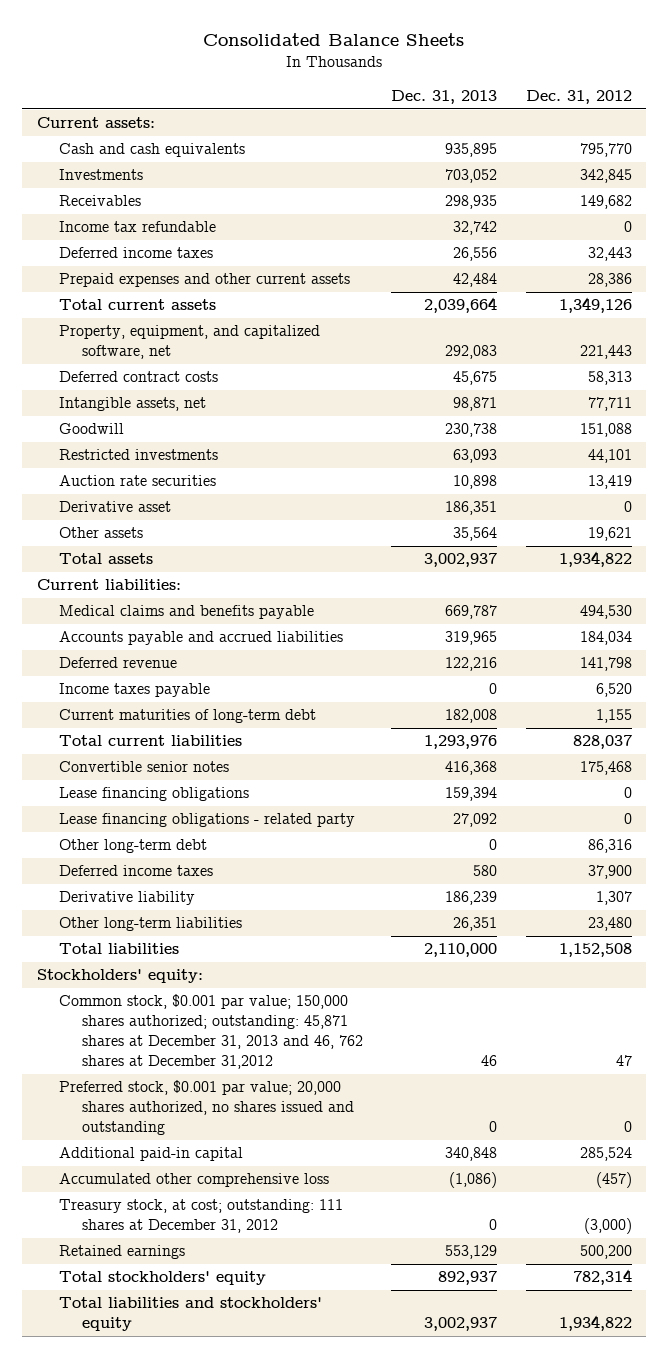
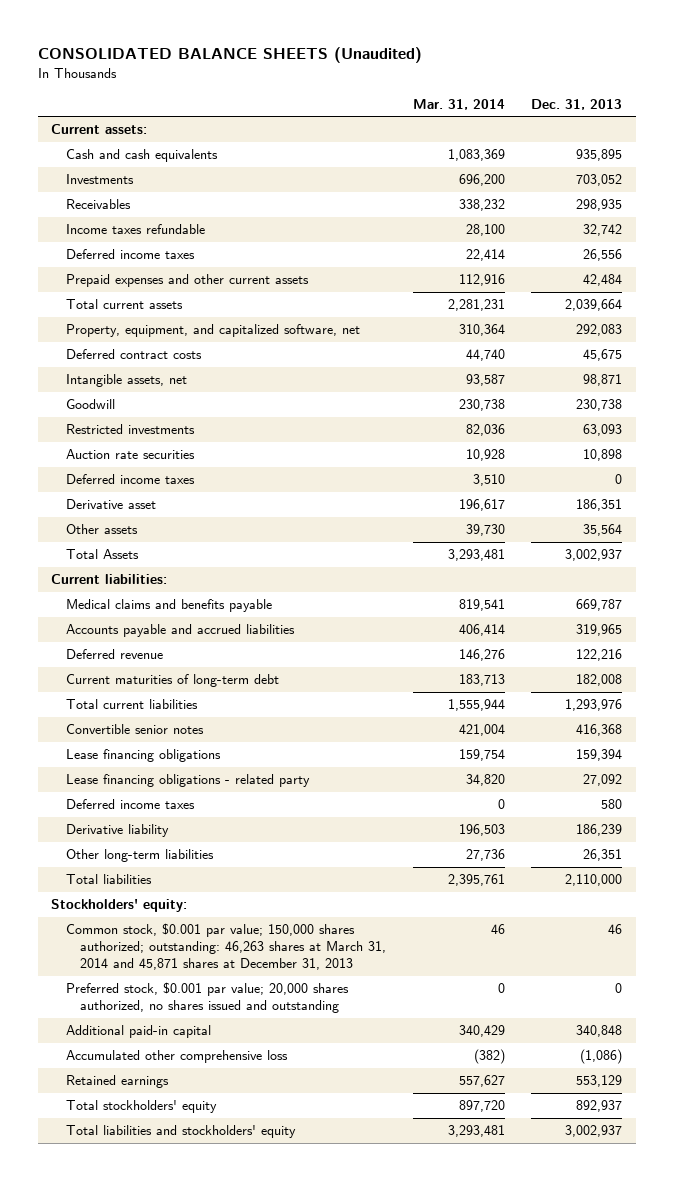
[203,33,465,47] Consolidated Balance Sheets -> [37,47,422,64] CONSOLIDATED BALANCE SHEETS (Unaudited)
[525,90,632,105] Dec. 31, 2012 -> none
none -> [412,98,505,110] Mar. 31, 2014
[59,221,217,233] Income tax refundable -> [65,224,205,235] Income taxes refundable
none -> [65,474,195,485] Deferred income taxes
[59,553,154,565] Total assets -> [65,549,139,560] Total Assets
[59,683,211,698] Income taxes payable -> none
[59,839,208,854] Other long-term debt -> none
[59,994,363,1070] Common stock, $0.001 par value; 150,000 shares authorized; outstanding: 45,871 shares at December 31, 2013 and 46, 762 shares at December 31,2012 -> [65,923,386,971] Common stock, $0.001 par value; 150,000 shares authorized; outstanding: 46,263 shares at March 31, 2014 and 45,871 shares at December 31, 2013
[59,1199,344,1234] Treasury stock, at cost; outstanding: 111 shares at December 31, 2012 -> none

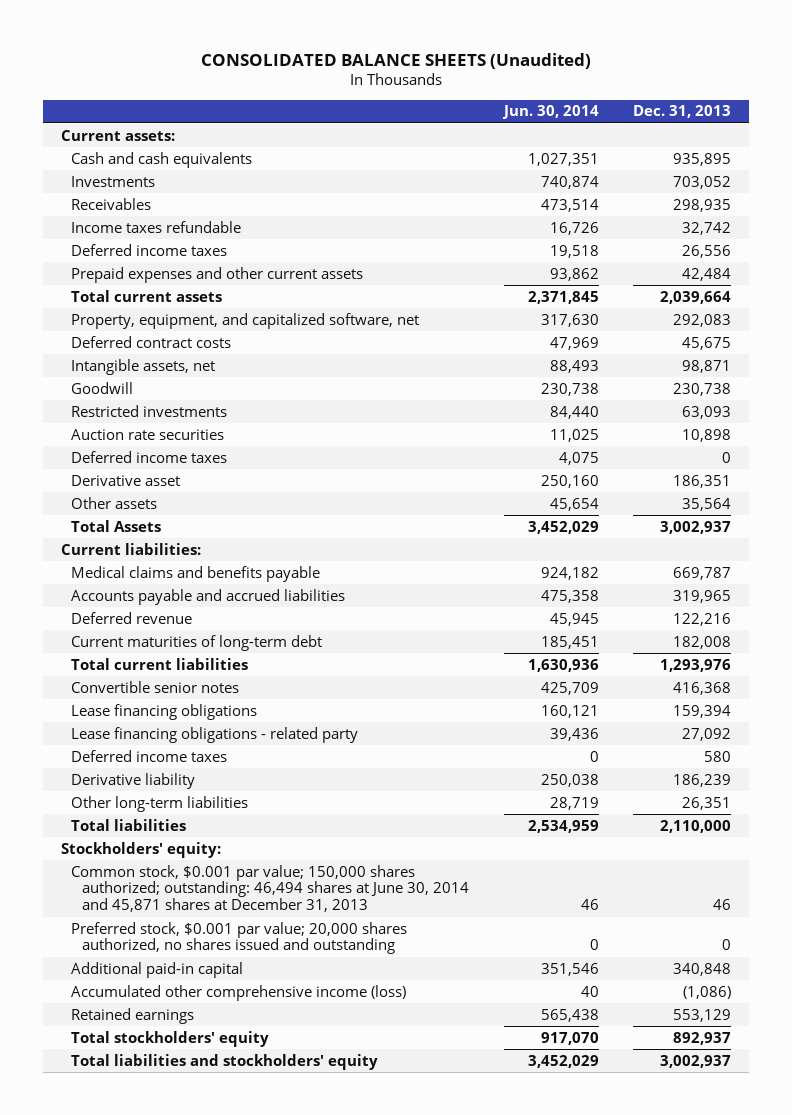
[412,98,505,110] Mar. 31, 2014 -> none
none -> [501,105,599,120] Jun. 30, 2014
[65,923,386,971] Common stock, $0.001 par value; 150,000 shares authorized; outstanding: 46,263 shares at March 31, 2014 and 45,871 shares at December 31, 2013 -> [71,864,469,913] Common stock, $0.001 par value; 150,000 shares authorized; outstanding: 46,494 shares at June 30, 2014 and 45,871 shares at December 31, 2013
[65,1050,288,1064] Accumulated other comprehensive loss -> [71,984,407,1001] Accumulated other comprehensive income (loss)

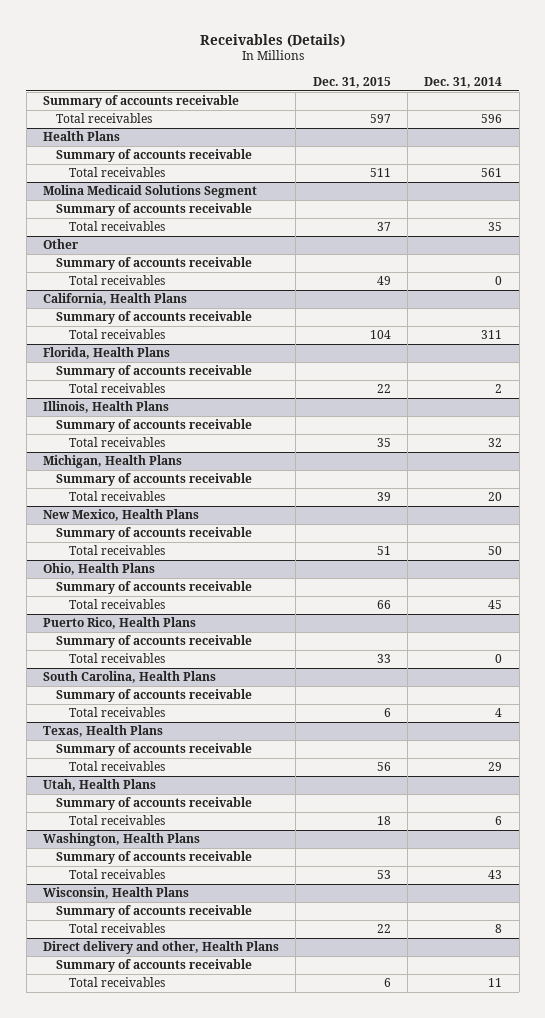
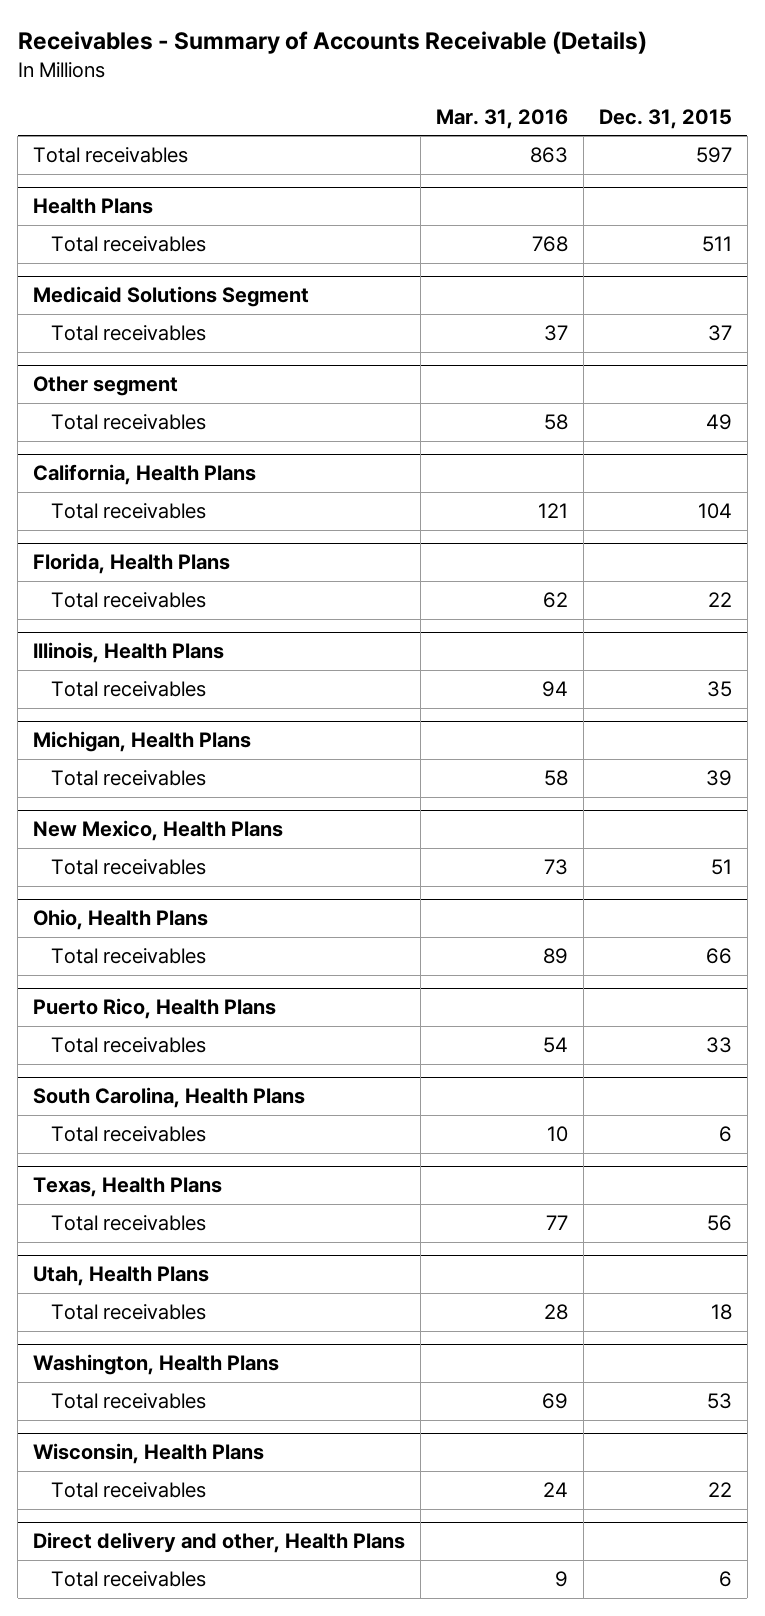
[199,33,345,47] Receivables (Details) -> [17,31,647,55] Receivables - Summary of Accounts Receivable (Details)
[424,76,503,88] Dec. 31, 2014 -> none
none -> [436,108,569,129] Mar. 31, 2016
[43,95,240,109] Summary of accounts receivable -> none
[55,149,252,163] Summary of accounts receivable -> none
[55,203,252,217] Summary of accounts receivable -> none
[43,185,258,199] Molina Medicaid Solutions Segment -> [33,286,310,308] Medicaid Solutions Segment
[55,257,252,271] Summary of accounts receivable -> none
[43,239,80,250] Other -> [33,376,179,397] Other segment
[55,311,252,325] Summary of accounts receivable -> none
[55,365,252,379] Summary of accounts receivable -> none
[55,419,252,433] Summary of accounts receivable -> none
[55,473,252,487] Summary of accounts receivable -> none
[55,527,252,541] Summary of accounts receivable -> none
[55,581,252,595] Summary of accounts receivable -> none
[55,635,252,649] Summary of accounts receivable -> none
[55,689,252,703] Summary of accounts receivable -> none
[55,743,252,757] Summary of accounts receivable -> none
[55,797,252,811] Summary of accounts receivable -> none
[55,851,252,865] Summary of accounts receivable -> none
[55,905,252,919] Summary of accounts receivable -> none
[55,959,252,973] Summary of accounts receivable -> none

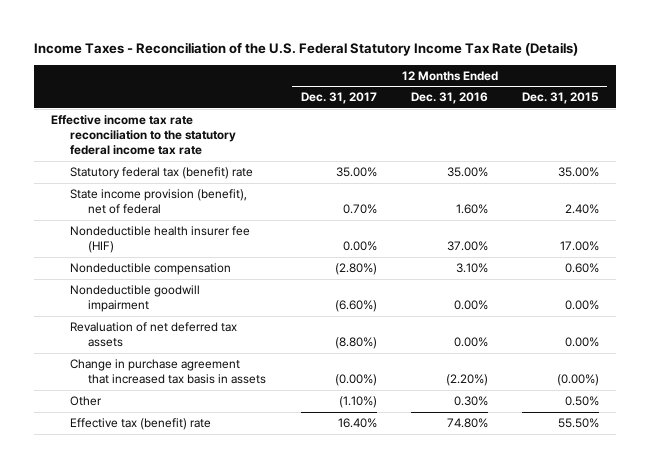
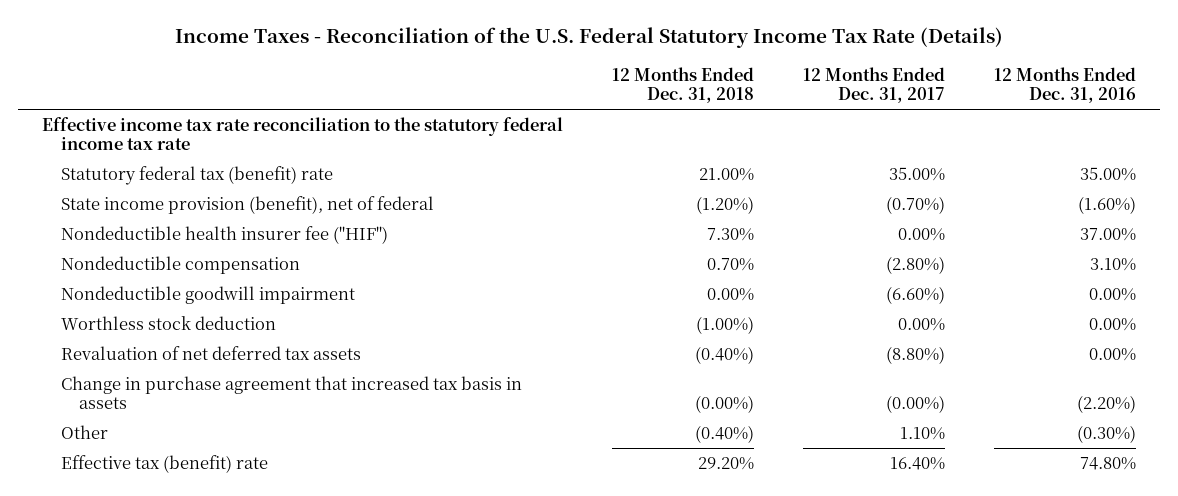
[521,92,599,105] Dec. 31, 2015 -> none
none -> [611,66,754,103] 12 Months Ended Dec. 31, 2018
[342,204,377,215] 0.70% -> [885,196,945,215] (0.70%)
[455,204,488,215] 1.60% -> [1077,196,1136,215] (1.60%)
[69,225,250,254] Nondeductible health insurer fee (HIF) -> [60,226,388,245] Nondeductible health insurer fee ("HIF")
none -> [60,316,276,331] Worthless stock deduction
[338,395,377,408] (1.10%) -> [899,427,945,441] 1.10%
[453,395,488,406] 0.30% -> [1076,425,1136,444] (0.30%)

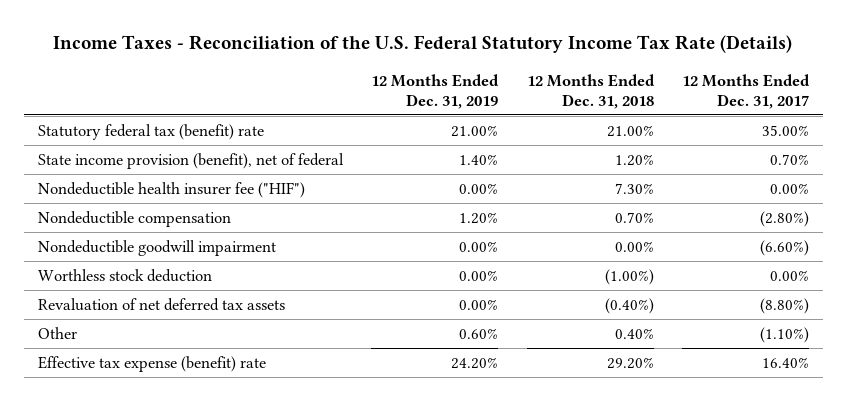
[993,66,1136,103] 12 Months Ended Dec. 31, 2016 -> none
none -> [371,73,500,109] 12 Months Ended Dec. 31, 2019
[42,117,564,151] Effective income tax rate reconciliation to the statutory federal income tax rate -> none
[695,196,754,215] (1.20%) -> [614,153,654,166] 1.20%
[885,196,945,215] (0.70%) -> [769,153,809,165] 0.70%
[60,376,522,410] Change in purchase agreement that increased tax basis in assets -> none
[694,425,754,444] (0.40%) -> [614,327,654,339] 0.40%
[899,427,945,441] 1.10% -> [759,326,809,343] (1.10%)
[60,455,268,474] Effective tax (benefit) rate -> [37,355,266,372] Effective tax expense (benefit) rate

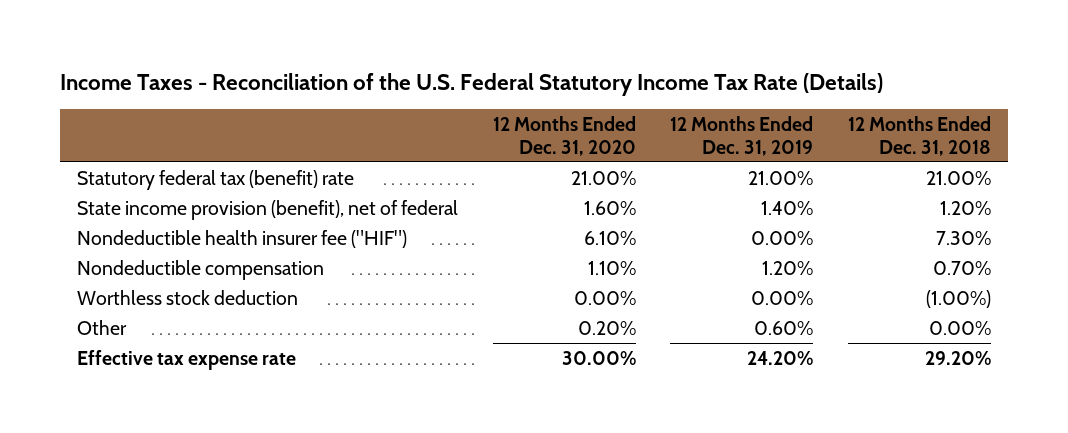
[681,73,810,109] 12 Months Ended Dec. 31, 2017 -> none
none -> [492,116,636,156] 12 Months Ended Dec. 31, 2020
[37,239,276,256] Nondeductible goodwill impairment -> none
[37,297,285,311] Revaluation of net deferred tax assets -> none
[614,327,654,339] 0.40% -> [928,320,991,335] 0.00%
[37,355,266,372] Effective tax expense (benefit) rate -> [77,349,297,370] Effective tax expense rate

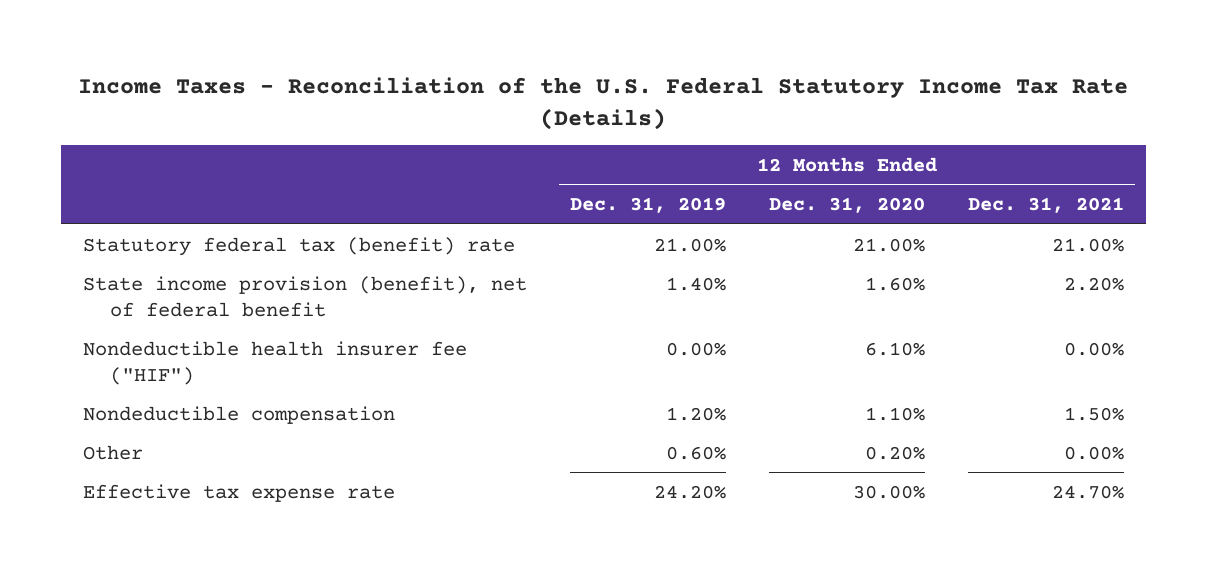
[847,116,991,156] 12 Months Ended Dec. 31, 2018 -> none
none -> [967,197,1124,214] Dec. 31, 2021
[77,199,459,220] State income provision (benefit), net of federal -> [82,275,527,317] State income provision (benefit), net of federal benefit
[77,289,299,305] Worthless stock deduction -> none

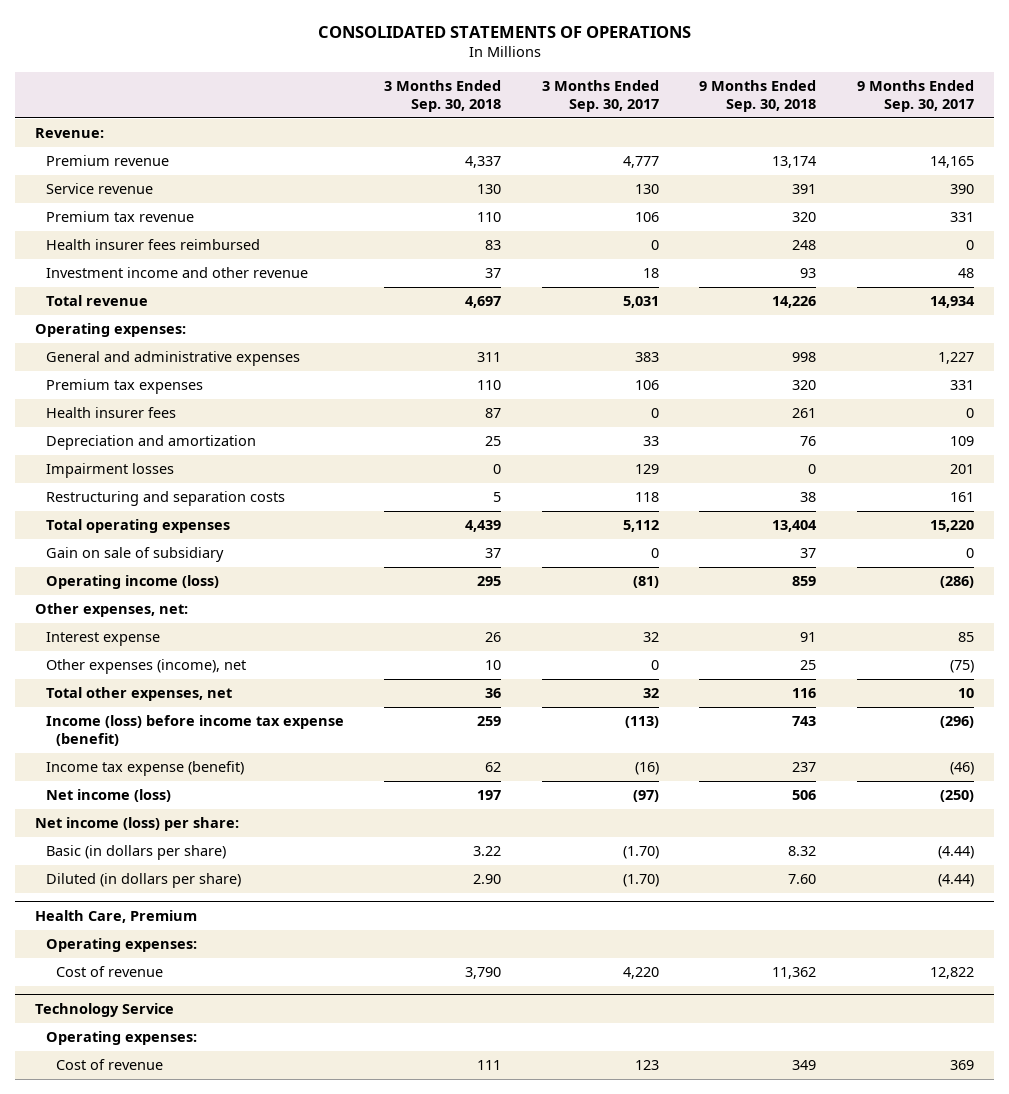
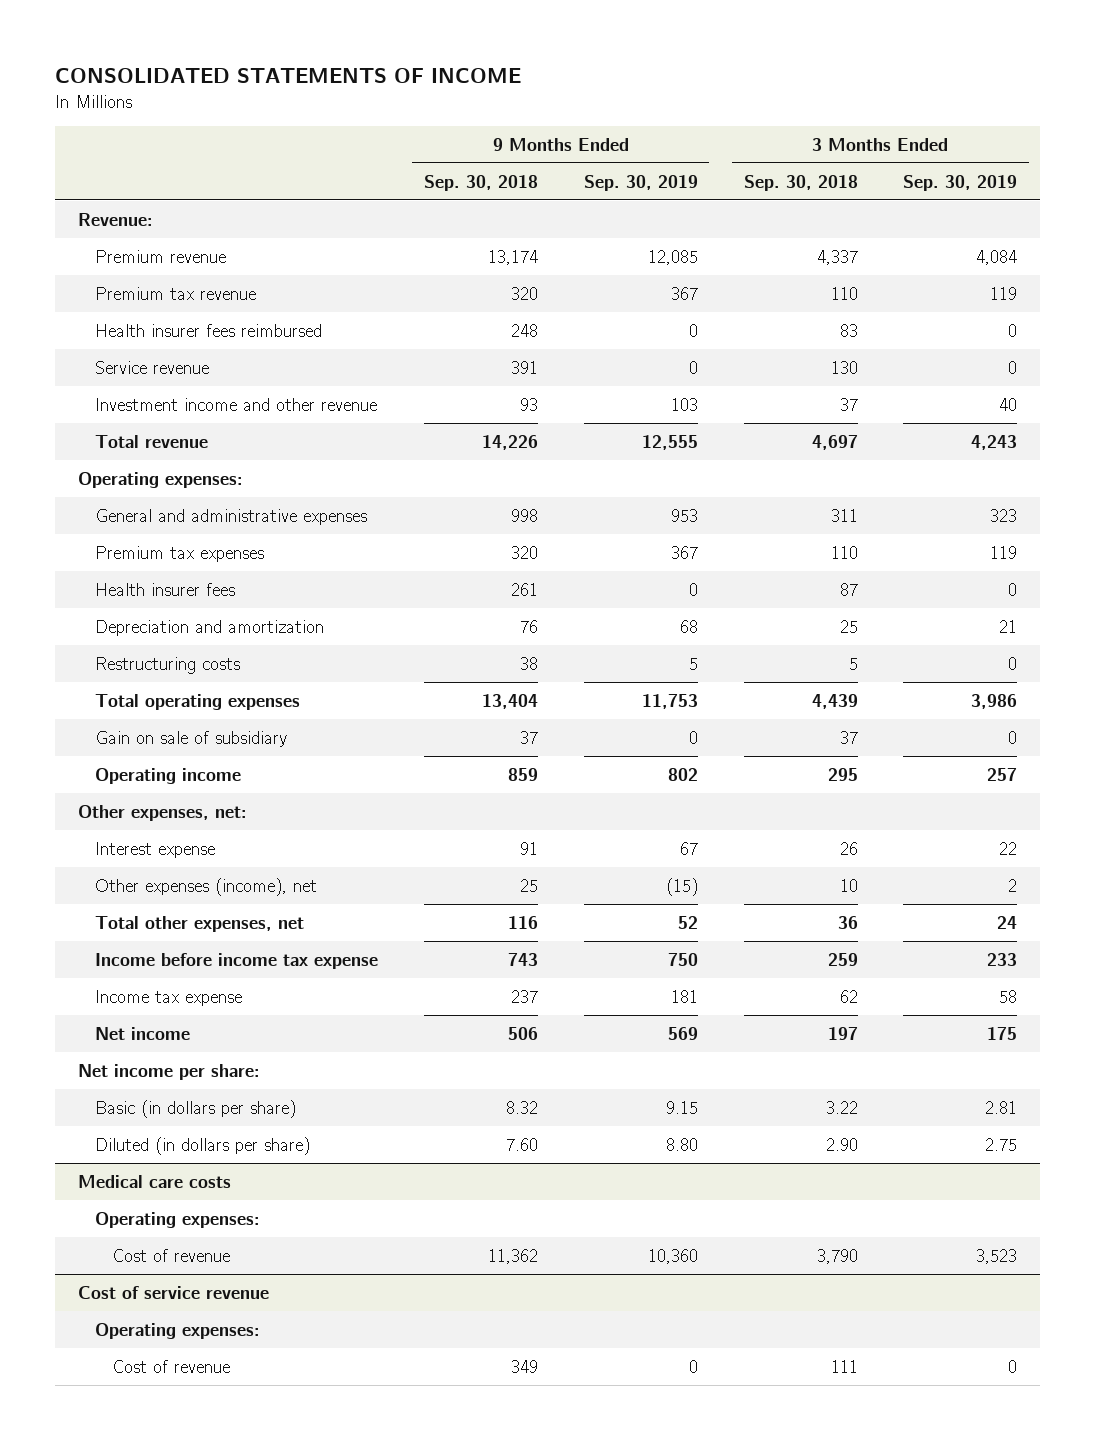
[317,25,691,38] CONSOLIDATED STATEMENTS OF OPERATIONS -> [54,68,521,84] CONSOLIDATED STATEMENTS OF INCOME
[541,79,659,112] 3 Months Ended Sep. 30, 2017 -> none
[856,79,974,112] 9 Months Ended Sep. 30, 2017 -> none
none -> [583,174,698,191] Sep. 30, 2019
none -> [903,174,1018,191] Sep. 30, 2019
[45,183,153,195] Service revenue -> [94,360,209,374] Service revenue
[45,463,174,479] Impairment losses -> none
[45,491,285,507] Restructuring and separation costs -> [94,656,240,674] Restructuring costs
[45,575,219,590] Operating income (loss) -> [94,767,241,784] Operating income
[45,715,344,747] Income (loss) before income tax expense (benefit) -> [94,952,378,969] Income before income tax expense
[45,761,244,777] Income tax expense (benefit) -> [94,989,242,1006] Income tax expense
[45,789,171,803] Net income (loss) -> [94,1026,190,1040] Net income
[35,817,240,832] Net income (loss) per share: -> [77,1063,260,1080] Net income per share:
[35,910,198,924] Health Care, Premium -> [77,1174,231,1188] Medical care costs
[35,1003,175,1018] Technology Service -> [77,1285,269,1299] Cost of service revenue

